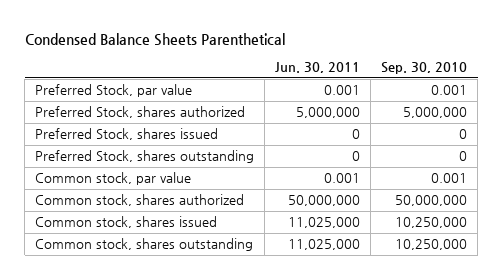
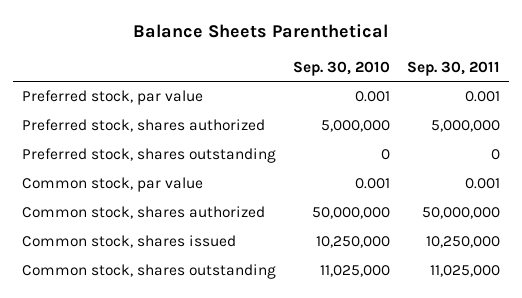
[24,32,285,46] Condensed Balance Sheets Parenthetical -> [133,24,389,39] Balance Sheets Parenthetical
[275,62,361,74] Jun. 30, 2011 -> none
none -> [407,61,501,77] Sep. 30, 2011
[35,128,219,141] Preferred Stock, shares issued -> none
[35,84,193,98] Preferred Stock, par value -> [22,90,204,106] Preferred stock, par value
[35,106,246,119] Preferred Stock, shares authorized -> [22,119,266,133] Preferred stock, shares authorized
[35,150,255,164] Preferred Stock, shares outstanding -> [22,148,277,164] Preferred stock, shares outstanding
[395,239,468,251] 10,250,000 -> [320,265,391,278] 11,025,000

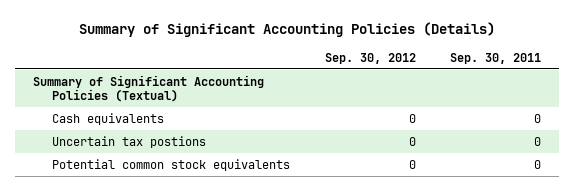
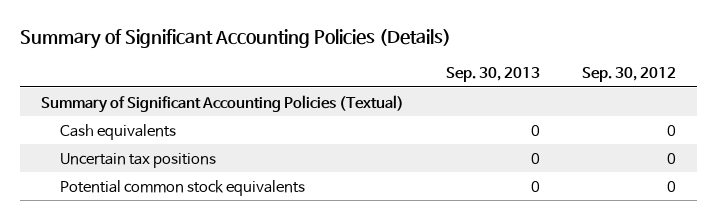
[450,53,542,65] Sep. 30, 2011 -> none
none -> [445,67,540,83] Sep. 30, 2013
[51,135,206,148] Uncertain tax postions -> [59,152,216,168] Uncertain tax positions

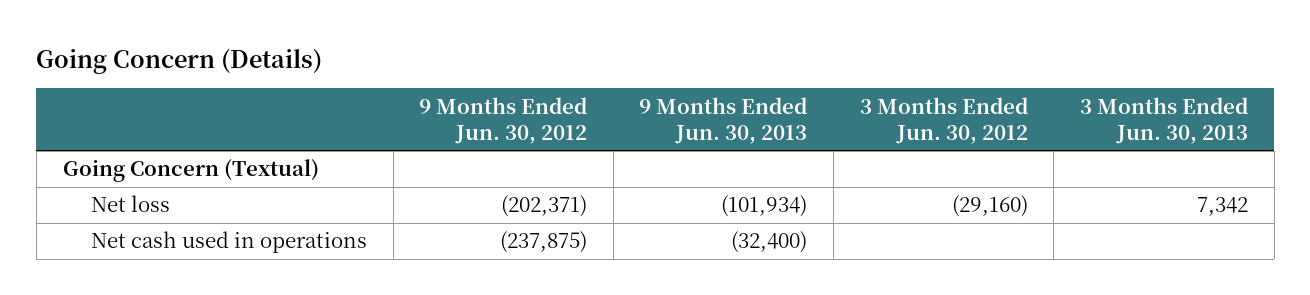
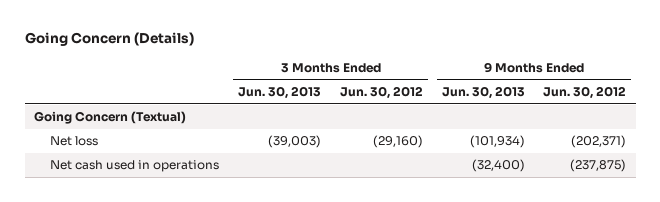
[1196,197,1248,217] 7,342 -> [268,135,322,149] (39,003)

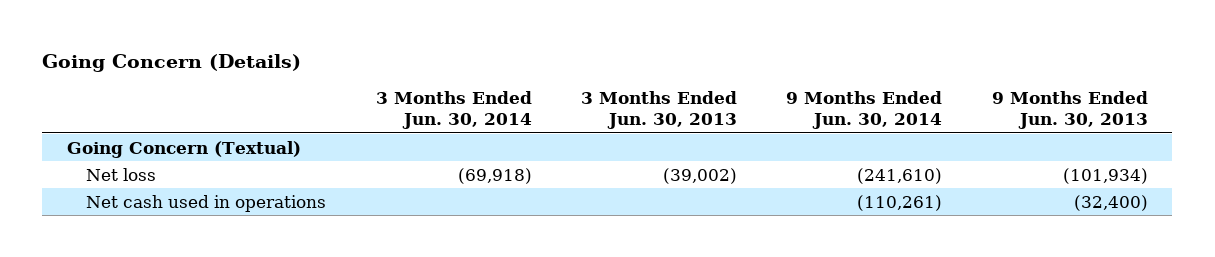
[339,85,423,99] Jun. 30, 2012 -> none
[543,85,627,99] Jun. 30, 2012 -> none
none -> [375,91,532,130] 3 Months Ended Jun. 30, 2014
none -> [786,91,943,130] 9 Months Ended Jun. 30, 2014
[268,135,322,149] (39,003) -> [662,167,737,184] (39,002)

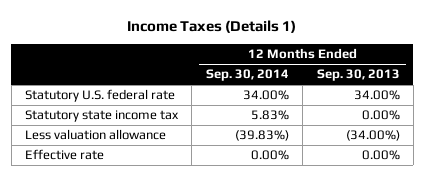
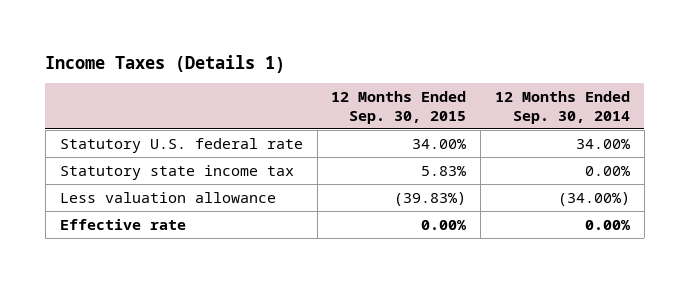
[316,69,400,82] Sep. 30, 2013 -> none
none -> [331,91,467,124] 12 Months Ended Sep. 30, 2015
[250,110,289,121] 5.83% -> [584,166,630,177] 0.00%
[234,130,289,142] (39.83%) -> [557,192,630,207] (34.00%)

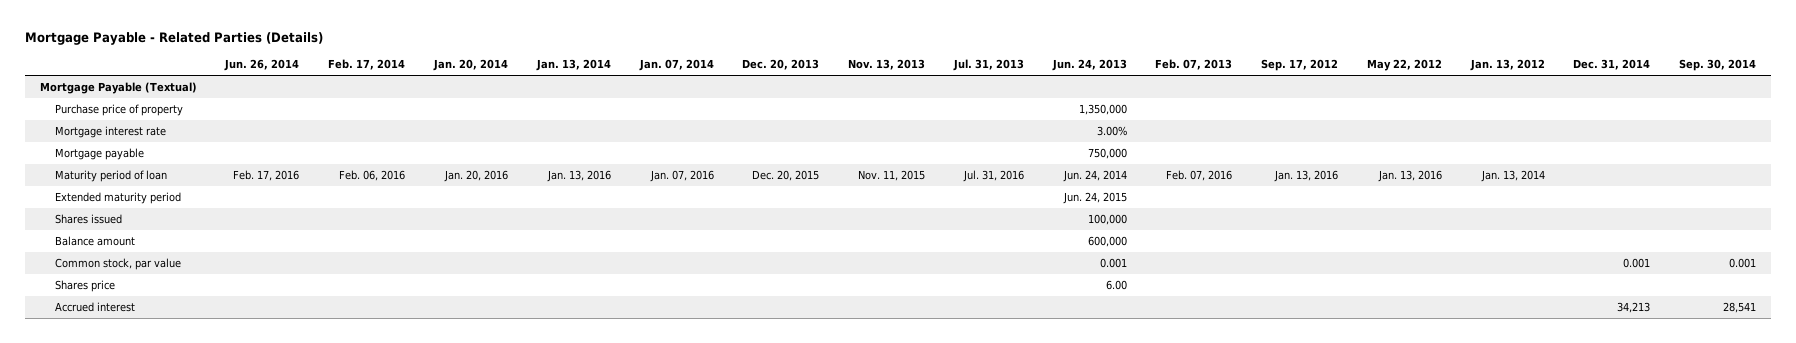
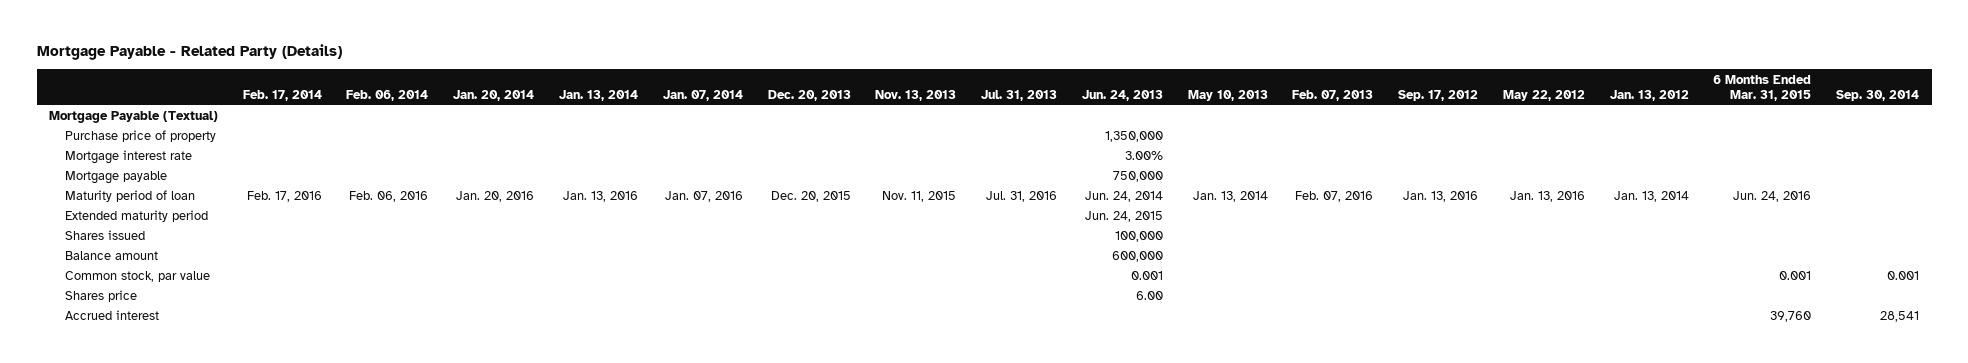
[25,32,324,46] Mortgage Payable - Related Parties (Details) -> [36,44,342,61] Mortgage Payable - Related Party (Details)
[224,59,300,72] Jun. 26, 2014 -> none
[1573,59,1651,71] Dec. 31, 2014 -> none
none -> [346,90,429,102] Feb. 06, 2014
none -> [1187,90,1268,102] May 10, 2013
none -> [1713,74,1812,102] 6 Months Ended Mar. 31, 2015
[339,169,406,181] Feb. 06, 2016 -> [246,191,322,203] Feb. 17, 2016

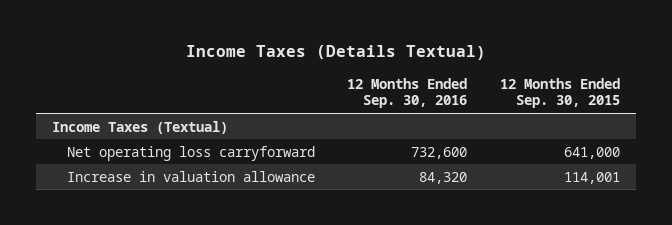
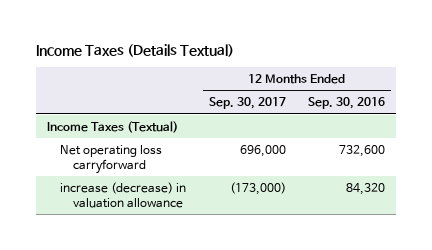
[499,77,620,109] 12 Months Ended Sep. 30, 2015 -> none
none -> [208,97,286,110] Sep. 30, 2017
[67,170,316,182] Increase in valuation allowance -> [60,182,187,209] increase (decrease) in valuation allowance

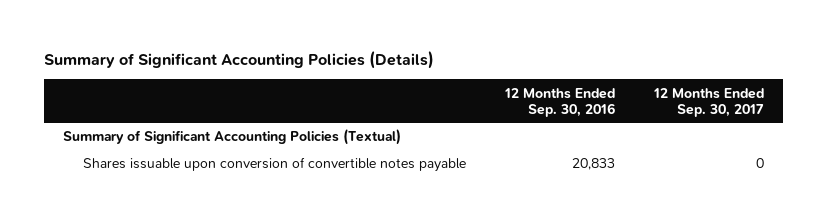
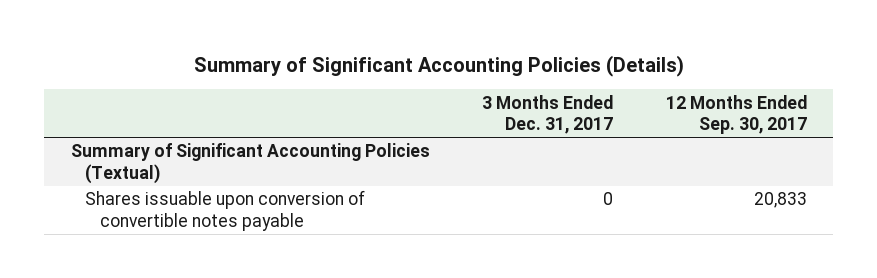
[504,87,616,117] 12 Months Ended Sep. 30, 2016 -> none
none -> [482,94,614,135] 3 Months Ended Dec. 31, 2017
[755,158,764,169] 0 -> [753,192,807,209] 20,833

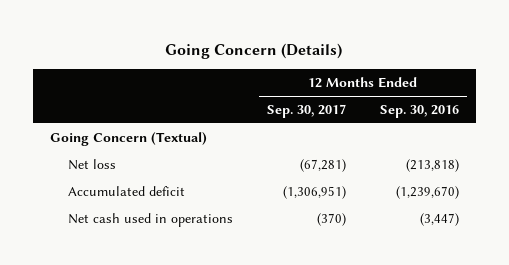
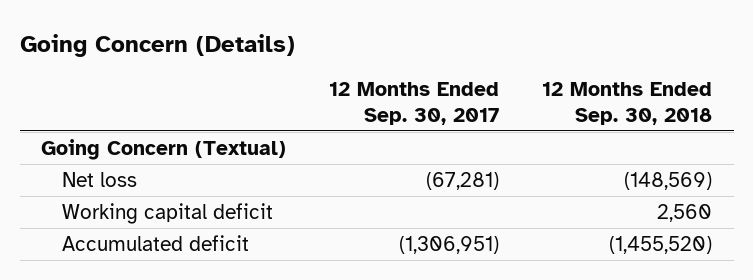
[379,105,459,119] Sep. 30, 2016 -> none
none -> [542,82,713,126] 12 Months Ended Sep. 30, 2018
none -> [61,202,273,224] Working capital deficit
[68,213,234,228] Net cash used in operations -> none

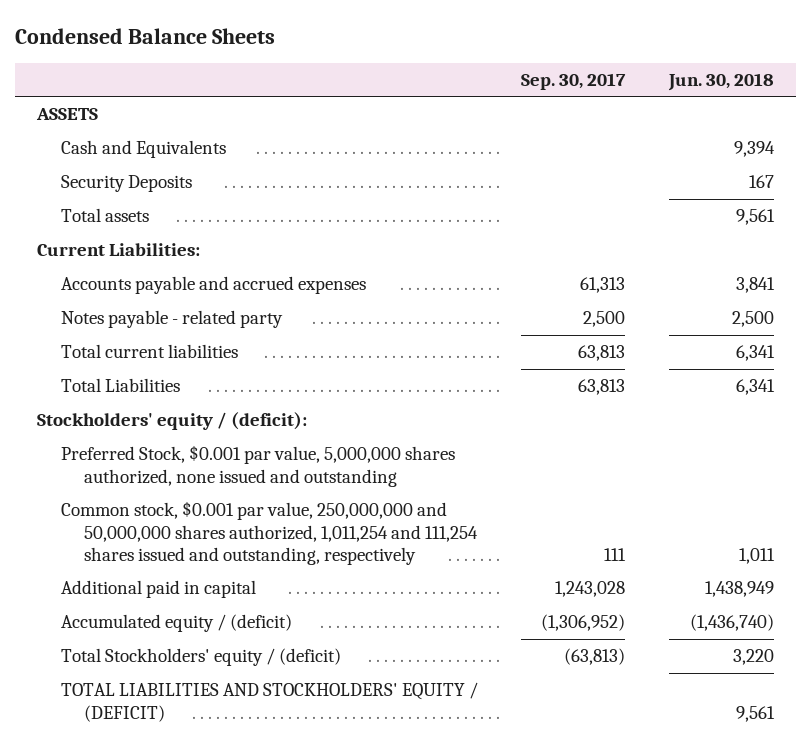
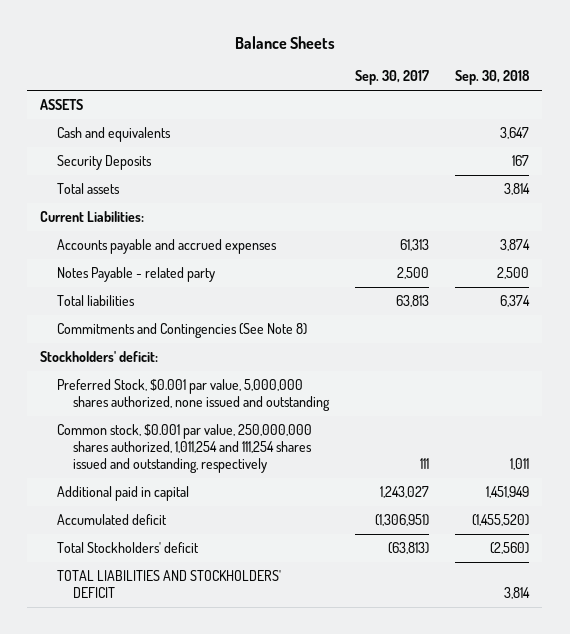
[15,27,276,44] Condensed Balance Sheets -> [234,35,335,49] Balance Sheets
[668,72,775,91] Jun. 30, 2018 -> none
none -> [455,70,531,86] Sep. 30, 2018
[60,140,226,159] Cash and Equivalents -> [56,126,171,142] Cash and equivalents
[60,344,238,359] Total current liabilities -> none
[60,310,283,329] Notes payable - related party -> [56,266,215,282] Notes Payable - related party
[60,378,180,393] Total Liabilities -> [56,294,135,306] Total liabilities
none -> [56,322,307,338] Commitments and Contingencies (See Note 8)
[36,412,307,431] Stockholders' equity / (deficit): -> [40,350,159,362] Stockholders' deficit:
[60,501,479,565] Common stock, $0.001 par value, 250,000,000 and 50,000,000 shares authorized, 1,011,254 and 111,254 shares issued and outstanding, respectively -> [56,423,313,473] Common stock, $0.001 par value, 250,000,000 shares authorized, 1,011,254 and 111,254 shares issued and outstanding, respectively
[555,581,626,598] 1,243,028 -> [380,485,430,498] 1,243,027
[60,614,292,633] Accumulated equity / (deficit) -> [56,513,167,525] Accumulated deficit
[541,614,626,632] (1,306,952) -> [375,513,430,526] (1,306,951)
[60,648,341,667] Total Stockholders' equity / (deficit) -> [56,541,199,553] Total Stockholders' deficit
[60,682,478,722] TOTAL LIABILITIES AND STOCKHOLDERS' EQUITY / (DEFICIT) -> [56,569,281,598] TOTAL LIABILITIES AND STOCKHOLDERS' DEFICIT

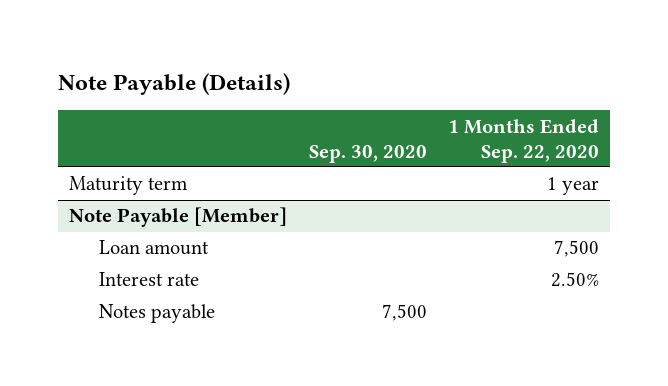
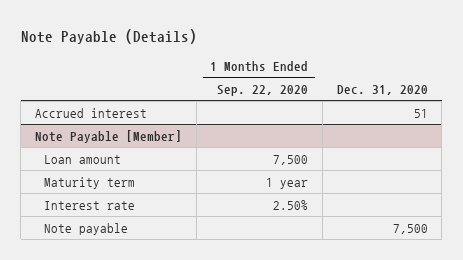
[308,144,427,163] Sep. 30, 2020 -> none
none -> [336,84,428,95] Dec. 31, 2020
[68,176,188,196] Maturity term -> none
none -> [35,107,148,118] Accrued interest
none -> [44,176,136,189] Maturity term
[98,304,215,324] Notes payable -> [44,222,129,235] Note payable

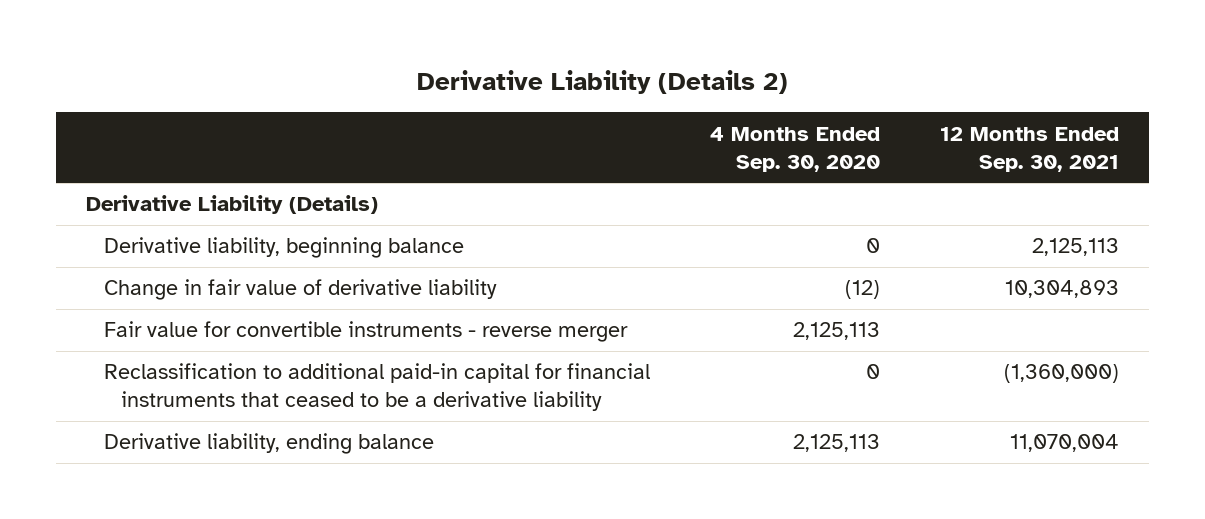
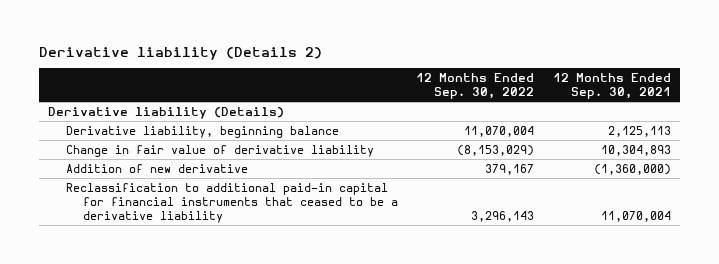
[416,70,788,95] Derivative Liability (Details 2) -> [38,46,322,60] Derivative liability (Details 2)
[709,126,880,172] 4 Months Ended Sep. 30, 2020 -> none
none -> [416,73,535,100] 12 Months Ended Sep. 30, 2022
[86,195,379,215] Derivative Liability (Details) -> [48,106,285,119] Derivative liability (Details)
[103,321,628,343] Fair value for convertible instruments - reverse merger -> none
[103,433,434,455] Derivative liability, ending balance -> none
none -> [65,163,248,173] Addition of new derivative
[1004,364,1120,384] (1,360,000) -> [600,211,671,223] 11,070,004

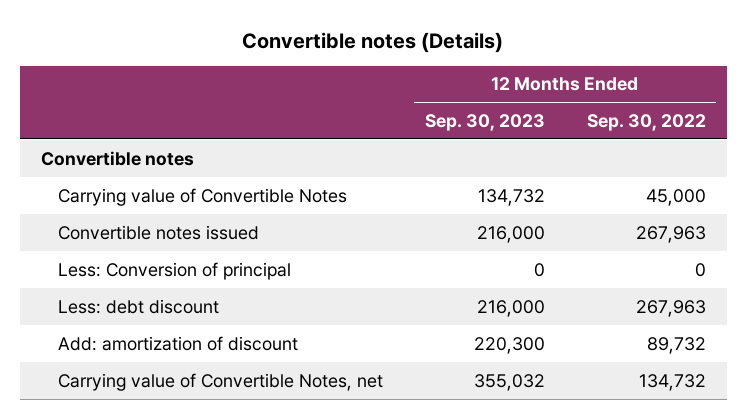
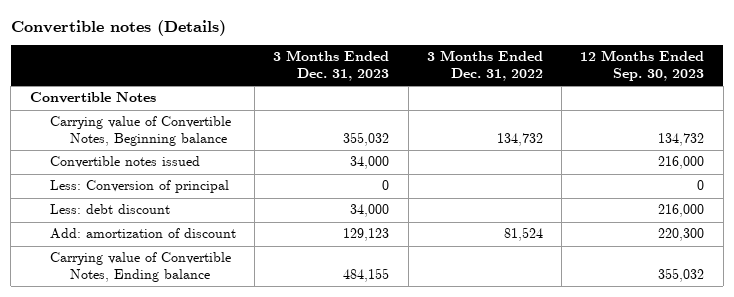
[586,114,706,132] Sep. 30, 2022 -> none
none -> [273,50,390,81] 3 Months Ended Dec. 31, 2023
none -> [426,50,543,81] 3 Months Ended Dec. 31, 2022
[41,150,195,166] Convertible notes -> [29,92,156,104] Convertible Notes
[57,187,347,206] Carrying value of Convertible Notes -> [49,116,231,146] Carrying value of Convertible Notes, Beginning balance
[57,372,383,391] Carrying value of Convertible Notes, net -> [49,252,231,282] Carrying value of Convertible Notes, Ending balance

